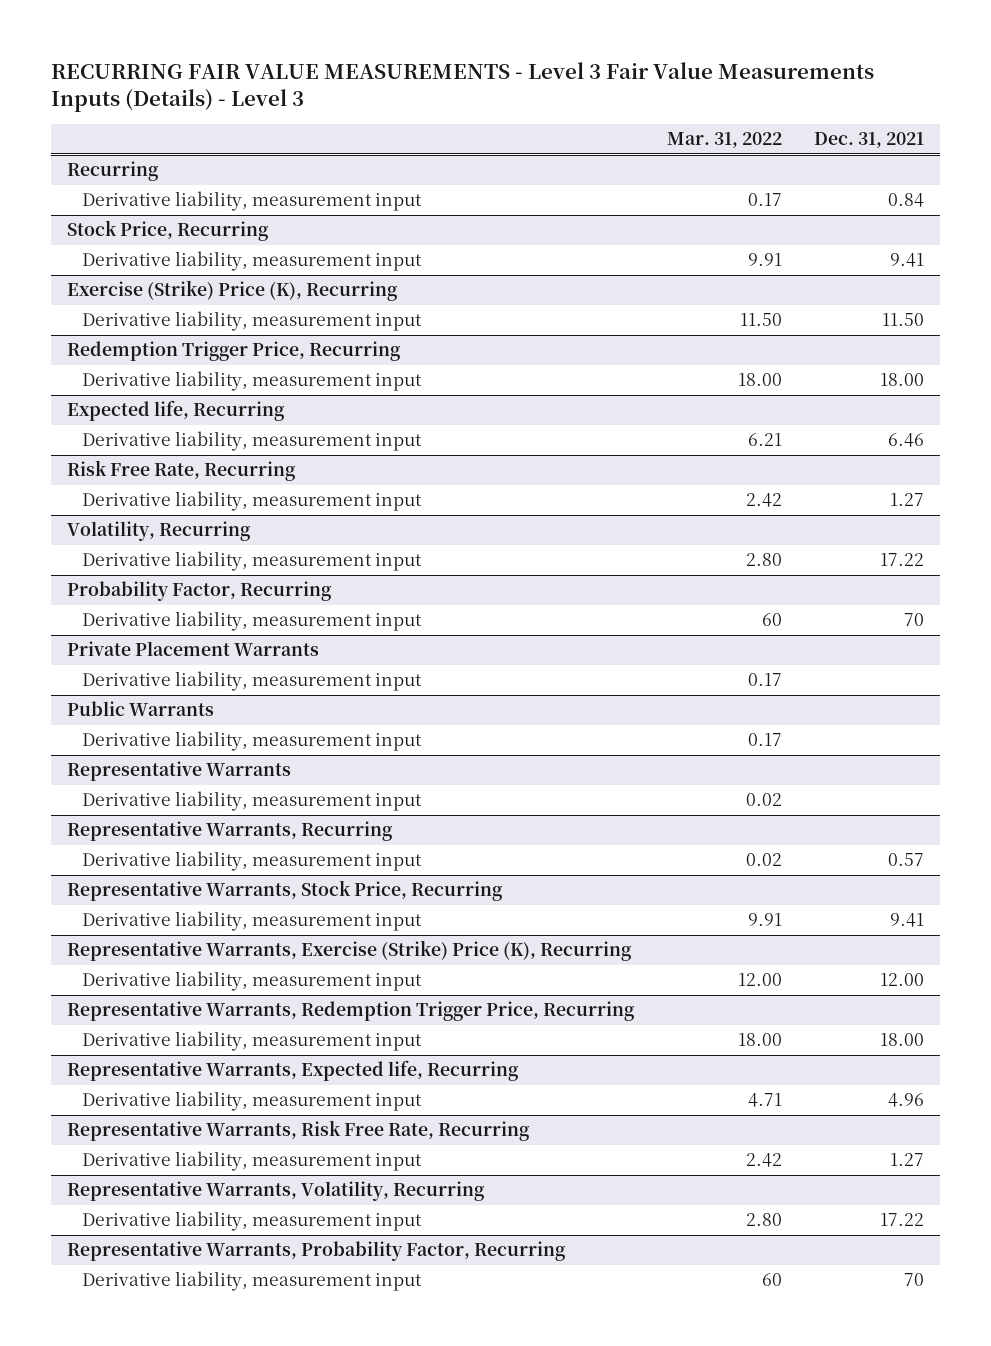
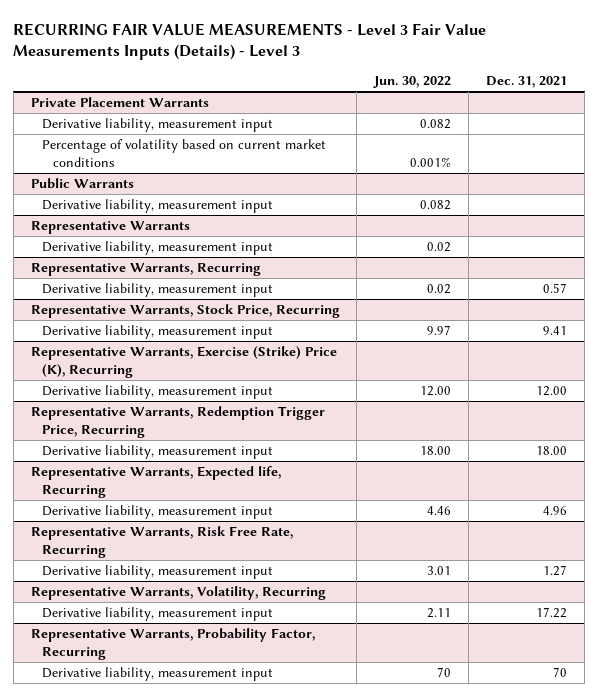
[666,132,782,149] Mar. 31, 2022 -> none
none -> [373,76,452,89] Jun. 30, 2022
[67,161,160,182] Recurring -> none
[82,191,423,212] Derivative liability, measurement input -> none
[67,220,270,242] Stock Price, Recurring -> none
[82,251,423,272] Derivative liability, measurement input -> none
[67,280,399,302] Exercise (Strike) Price (K), Recurring -> none
[82,311,423,332] Derivative liability, measurement input -> none
[67,341,402,362] Redemption Trigger Price, Recurring -> none
[82,371,423,392] Derivative liability, measurement input -> none
[67,400,286,422] Expected life, Recurring -> none
[82,431,423,452] Derivative liability, measurement input -> none
[67,460,297,482] Risk Free Rate, Recurring -> none
[82,491,423,512] Derivative liability, measurement input -> none
[67,521,252,542] Volatility, Recurring -> none
[82,551,423,572] Derivative liability, measurement input -> none
[67,581,333,602] Probability Factor, Recurring -> none
[82,611,423,632] Derivative liability, measurement input -> none
none -> [41,139,326,167] Percentage of volatility based on current market conditions

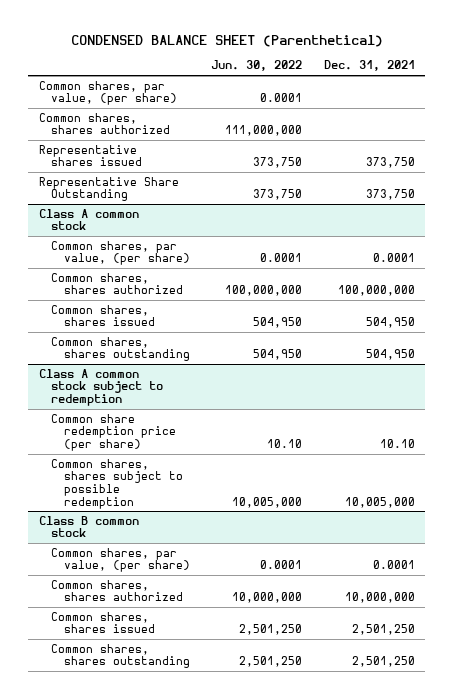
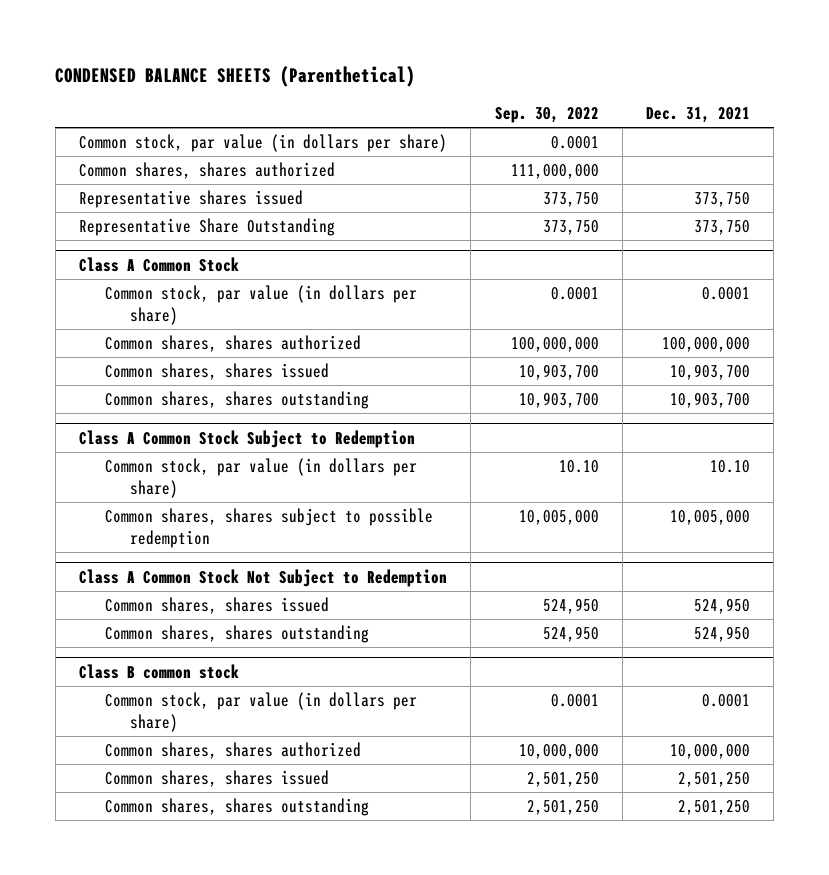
[70,34,383,47] CONDENSED BALANCE SHEET (Parenthetical) -> [55,65,416,87] CONDENSED BALANCE SHEETS (Parenthetical)
[211,60,303,72] Jun. 30, 2022 -> none
none -> [494,106,599,123] Sep. 30, 2022
[38,80,178,106] Common shares, par value, (per share) -> [79,134,448,153] Common stock, par value (in dollars per share)
[38,208,139,231] Class A common stock -> [79,257,240,273] Class A Common Stock
[51,240,190,266] Common shares, par value, (per share) -> [104,285,417,326] Common stock, par value (in dollars per share)
[51,413,176,452] Common share redemption price (per share) -> none
[365,317,415,329] 504,950 -> [670,364,751,381] 10,903,700
[365,349,415,361] 504,950 -> [670,392,751,409] 10,903,700
[38,368,164,407] Class A common stock subject to redemption -> [79,430,416,449] Class A Common Stock Subject to Redemption
none -> [104,458,417,499] Common stock, par value (in dollars per share)
none -> [79,569,448,588] Class A Common Stock Not Subject to Redemption
none -> [104,597,329,615] Common shares, shares issued
none -> [104,625,369,644] Common shares, shares outstanding
[51,547,190,573] Common shares, par value, (per share) -> [104,692,417,733] Common stock, par value (in dollars per share)

